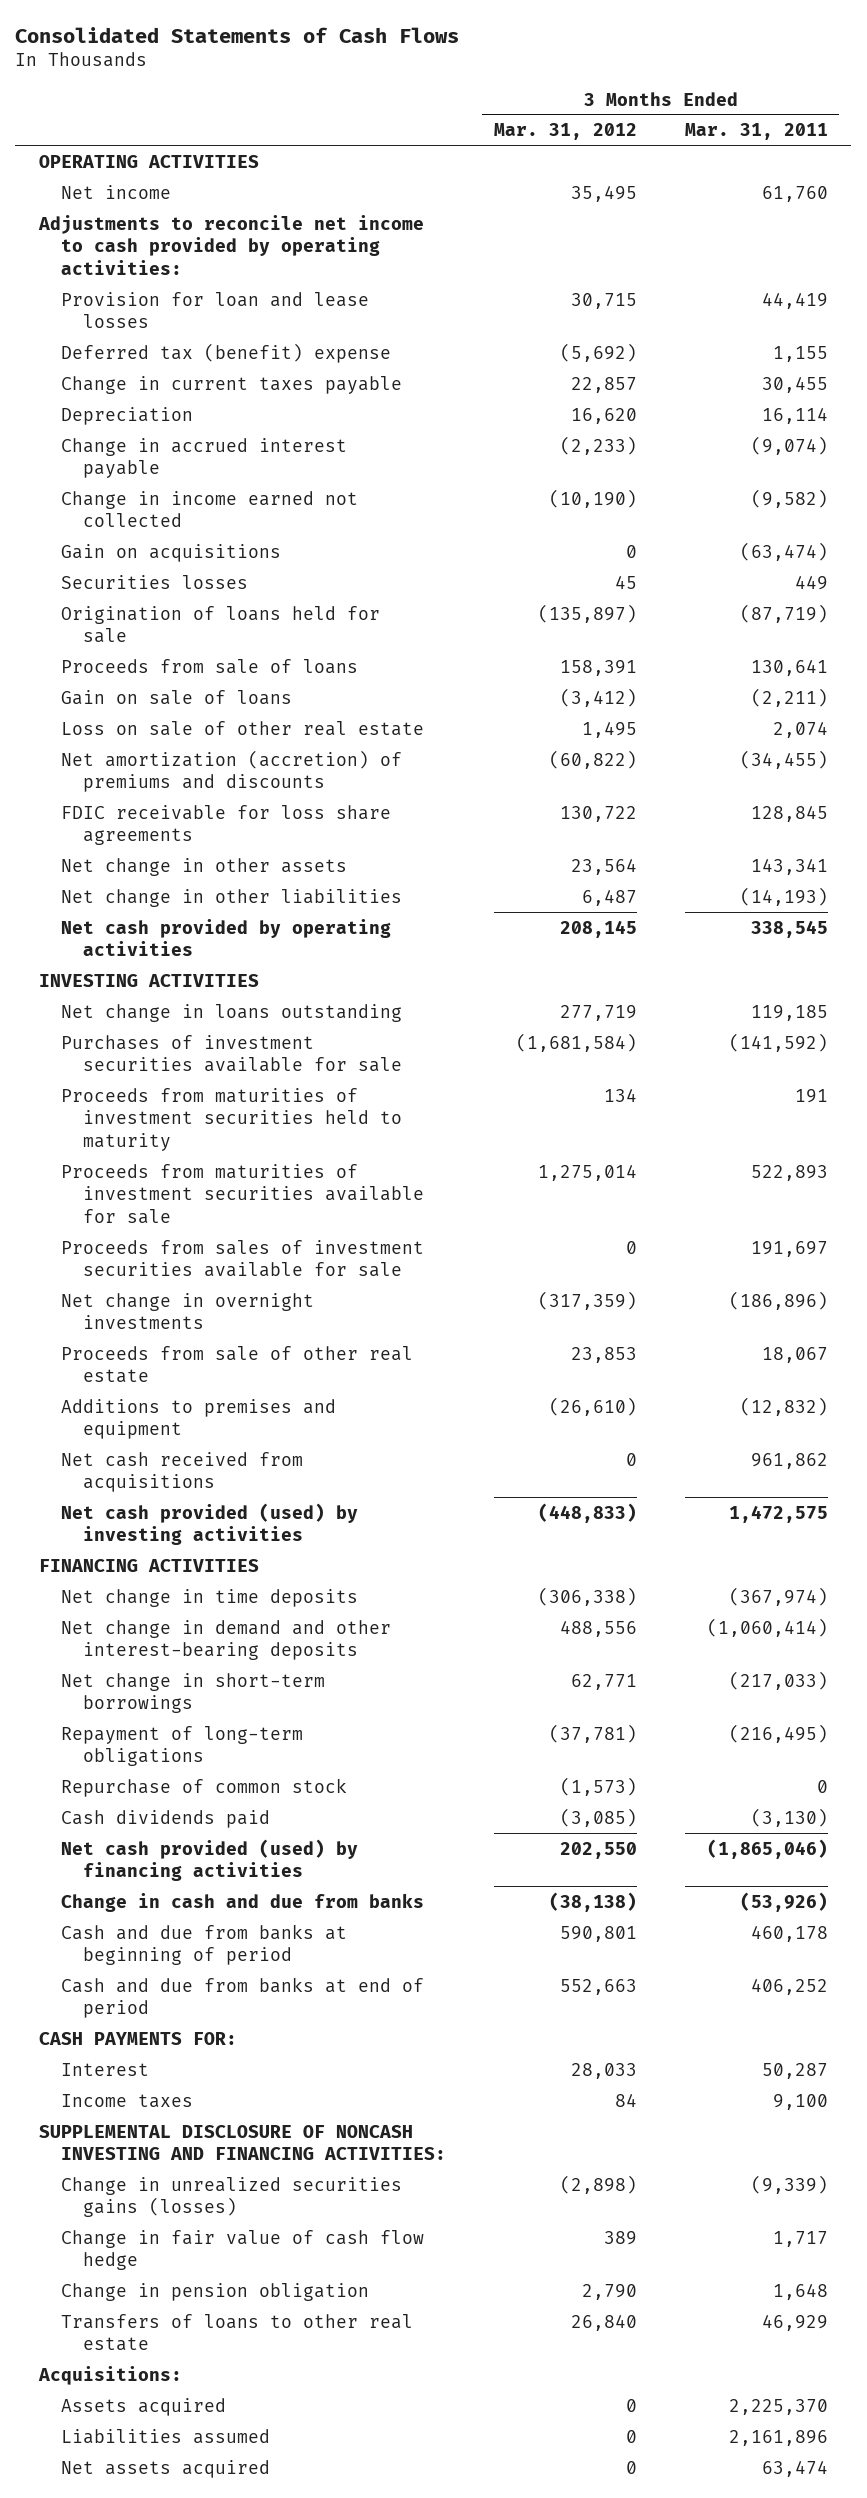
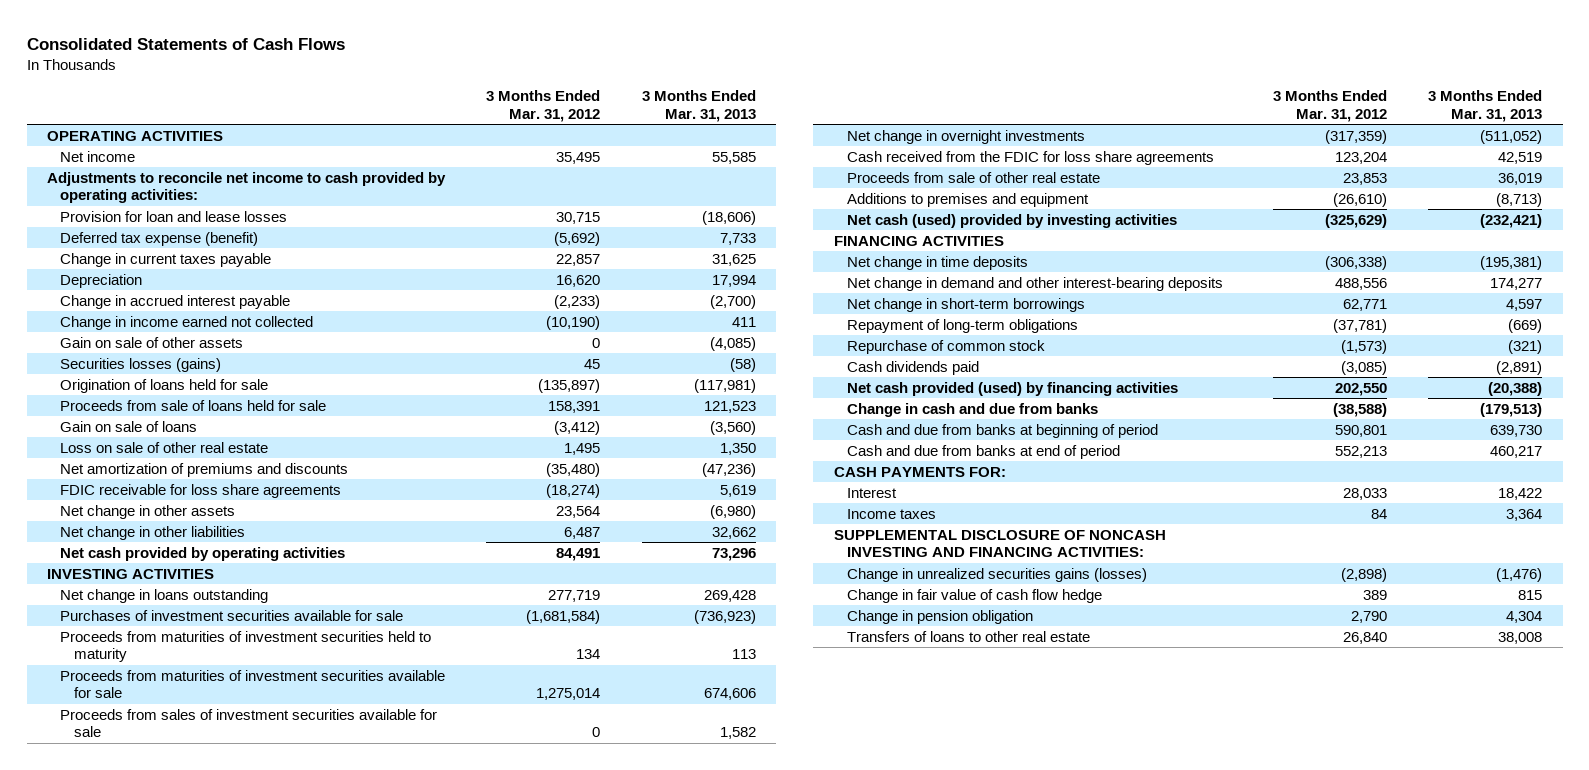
[684,123,828,141] Mar. 31, 2011 -> none
none -> [641,90,756,122] 3 Months Ended Mar. 31, 2013
[61,342,392,363] Deferred tax (benefit) expense -> [60,231,259,246] Deferred tax expense (benefit)
[61,543,282,562] Gain on acquisitions -> none
none -> [60,336,244,348] Gain on sale of other assets
[61,574,249,589] Securities losses -> [60,357,222,372] Securities losses (gains)
[61,658,359,674] Proceeds from sale of loans -> [60,399,327,411] Proceeds from sale of loans held for sale
[61,749,403,793] Net amortization (accretion) of premiums and discounts -> [60,462,349,477] Net amortization of premiums and discounts
[548,749,637,769] (60,822) -> [546,462,601,477] (35,480)
[559,805,637,822] 130,722 -> [546,483,601,498] (18,274)
[559,919,637,938] 208,145 -> [556,547,601,561] 84,491
none -> [847,150,1215,165] Cash received from the FDIC for loss share agreements
[61,1451,304,1493] Net cash received from acquisitions -> none
[61,1502,359,1546] Net cash provided (used) by investing activities -> [847,213,1178,228] Net cash (used) provided by investing activities
[537,1502,637,1523] (448,833) -> [1325,213,1388,228] (325,629)
[548,1891,637,1912] (38,138) -> [1333,402,1388,417] (38,588)
[559,1978,637,1995] 552,663 -> [1335,445,1388,458] 552,213
[38,2365,183,2385] Acquisitions: -> none
[61,2397,227,2416] Assets acquired -> none
[61,2428,271,2444] Liabilities assumed -> none
[61,2459,271,2478] Net assets acquired -> none

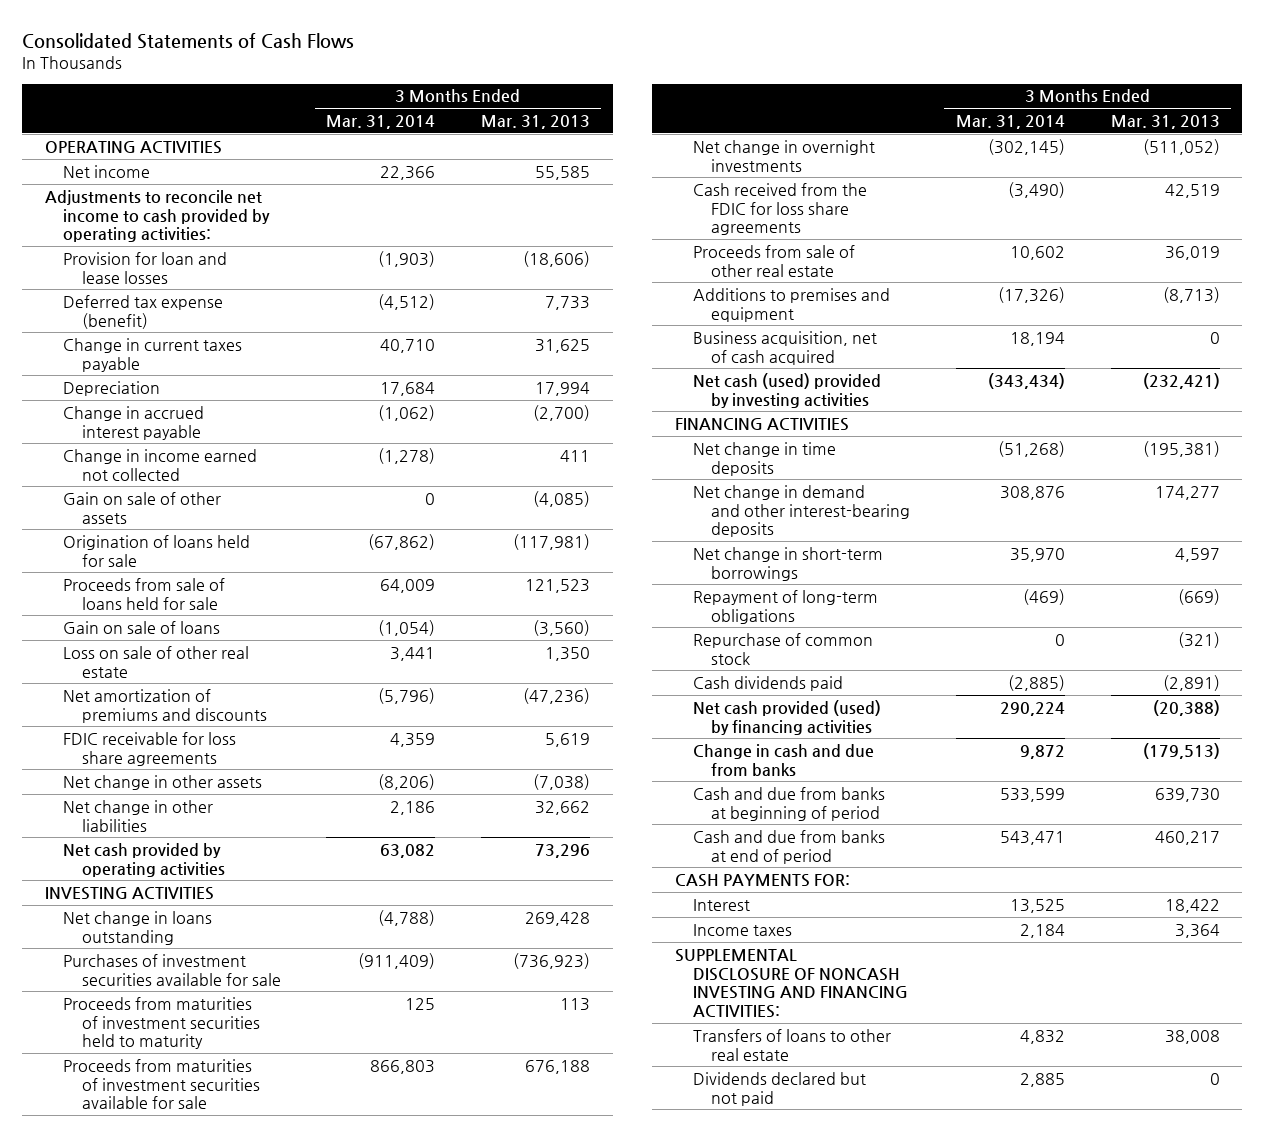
[486,90,601,122] 3 Months Ended Mar. 31, 2012 -> none
none -> [326,115,436,130] Mar. 31, 2014
[60,357,222,372] Securities losses (gains) -> none
[709,504,756,519] (6,980) -> [532,773,590,790] (7,038)
[60,708,438,738] Proceeds from sales of investment securities available for sale -> none
[703,688,756,701] 674,606 -> [524,1059,590,1074] 676,188
none -> [692,330,877,365] Business acquisition, net of cash acquired
[847,567,1148,582] Change in unrealized securities gains (losses) -> none
[847,588,1103,603] Change in fair value of cash flow hedge -> none
[847,609,1034,624] Change in pension obligation -> none
none -> [692,1071,866,1106] Dividends declared but not paid

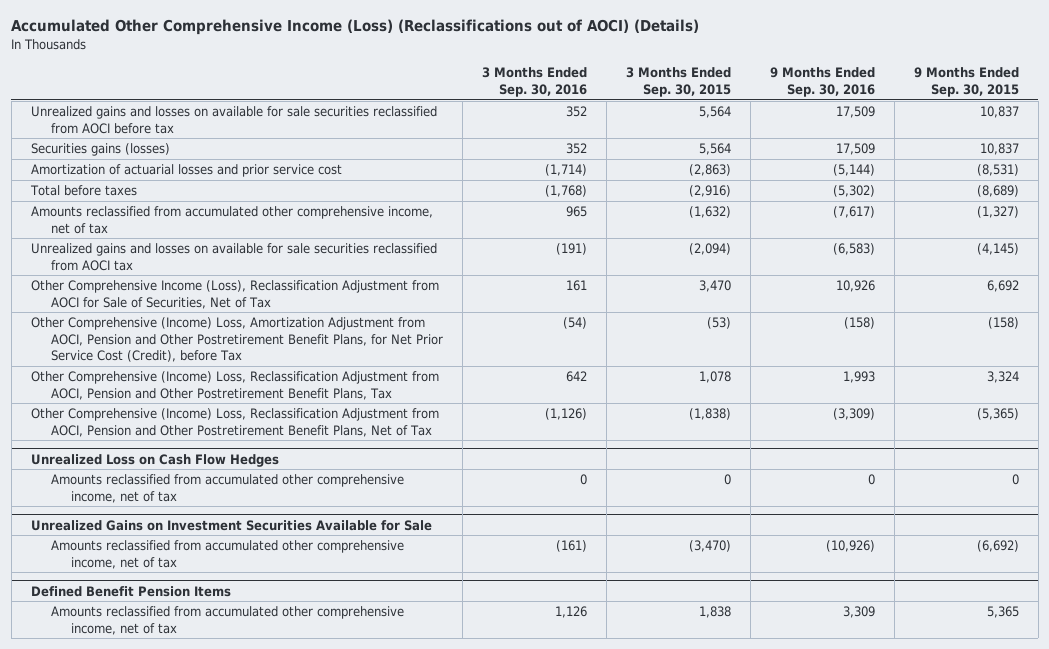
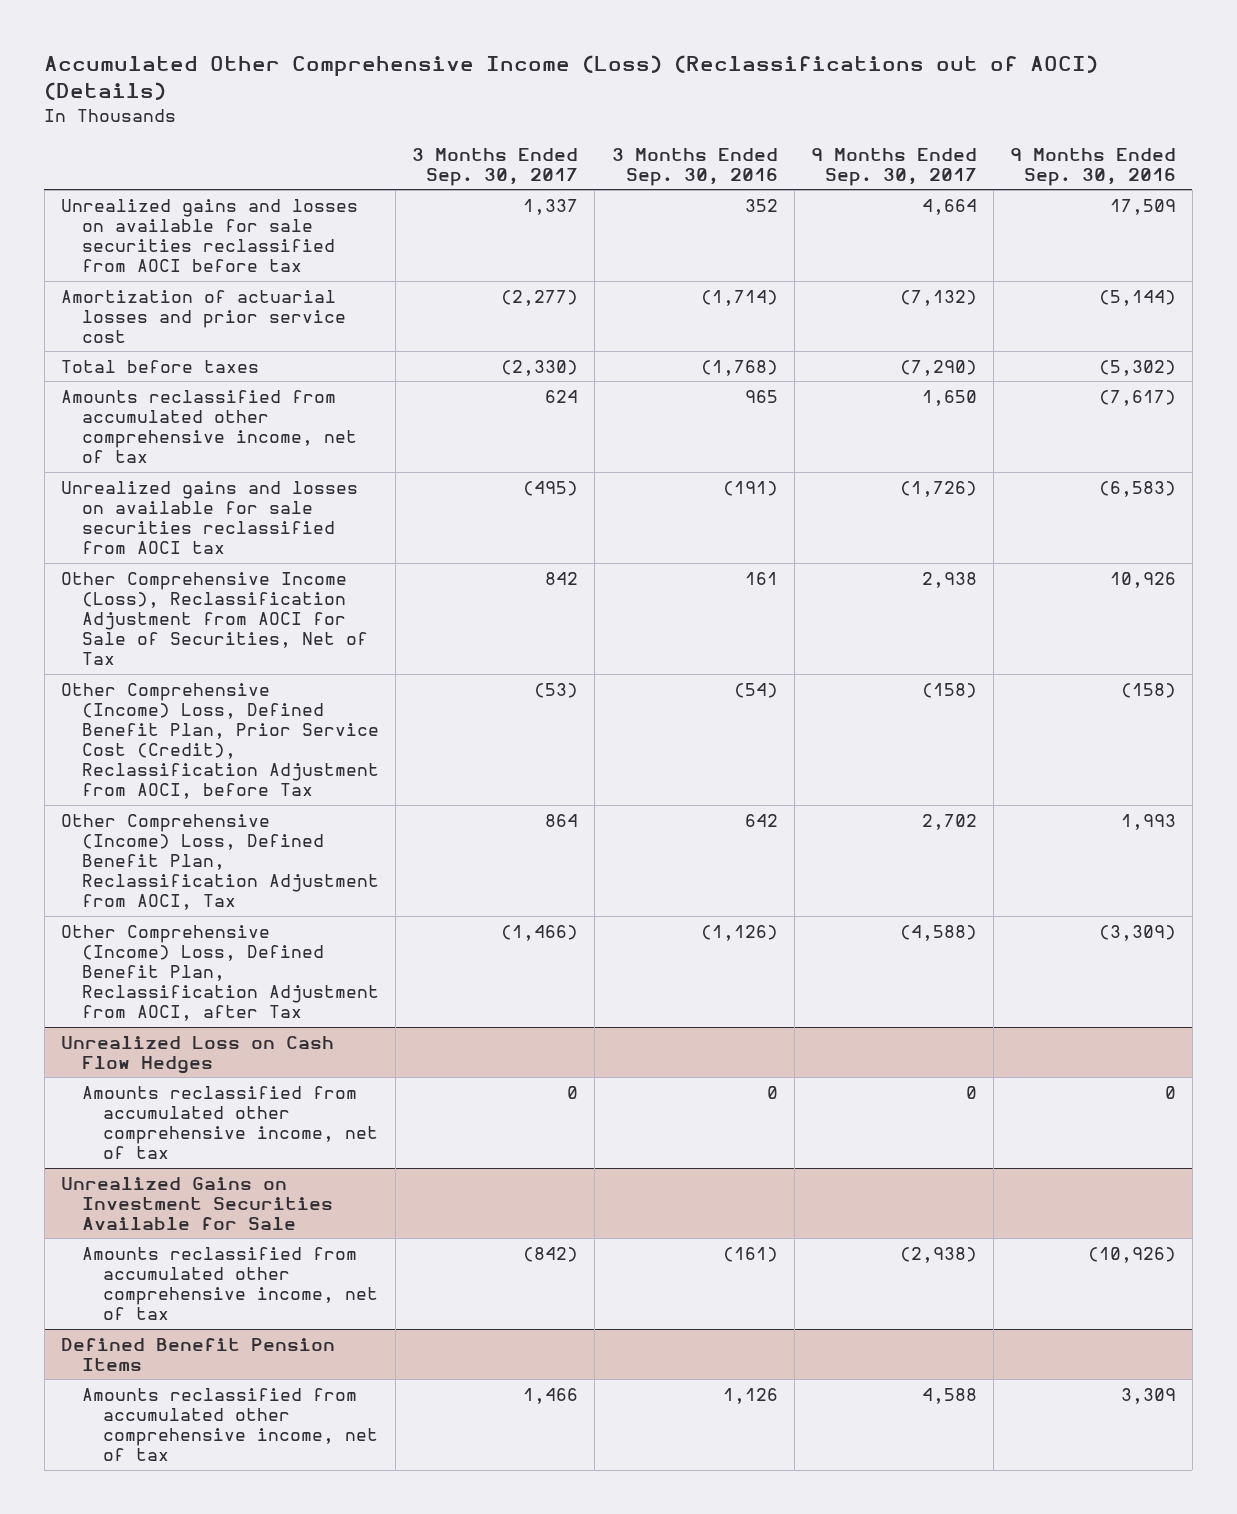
[625,67,731,97] 3 Months Ended Sep. 30, 2015 -> none
[913,67,1019,97] 9 Months Ended Sep. 30, 2015 -> none
none -> [412,147,579,186] 3 Months Ended Sep. 30, 2017
none -> [810,147,977,186] 9 Months Ended Sep. 30, 2017
[30,143,170,157] Securities gains (losses) -> none
[30,317,443,363] Other Comprehensive (Income) Loss, Amortization Adjustment from AOCI, Pension and Other Postretirement Benefit Plans, for Net Prior Service Cost (Credit), before Tax -> [61,682,380,800] Other Comprehensive (Income) Loss, Defined Benefit Plan, Prior Service Cost (Credit), Reclassification Adjustment from AOCI, before Tax
[30,371,439,400] Other Comprehensive (Income) Loss, Reclassification Adjustment from AOCI, Pension and Other Postretirement Benefit Plans, Tax -> [61,813,380,911] Other Comprehensive (Income) Loss, Defined Benefit Plan, Reclassification Adjustment from AOCI, Tax
[30,408,439,437] Other Comprehensive (Income) Loss, Reclassification Adjustment from AOCI, Pension and Other Postretirement Benefit Plans, Net of Tax -> [61,924,380,1022] Other Comprehensive (Income) Loss, Defined Benefit Plan, Reclassification Adjustment from AOCI, after Tax

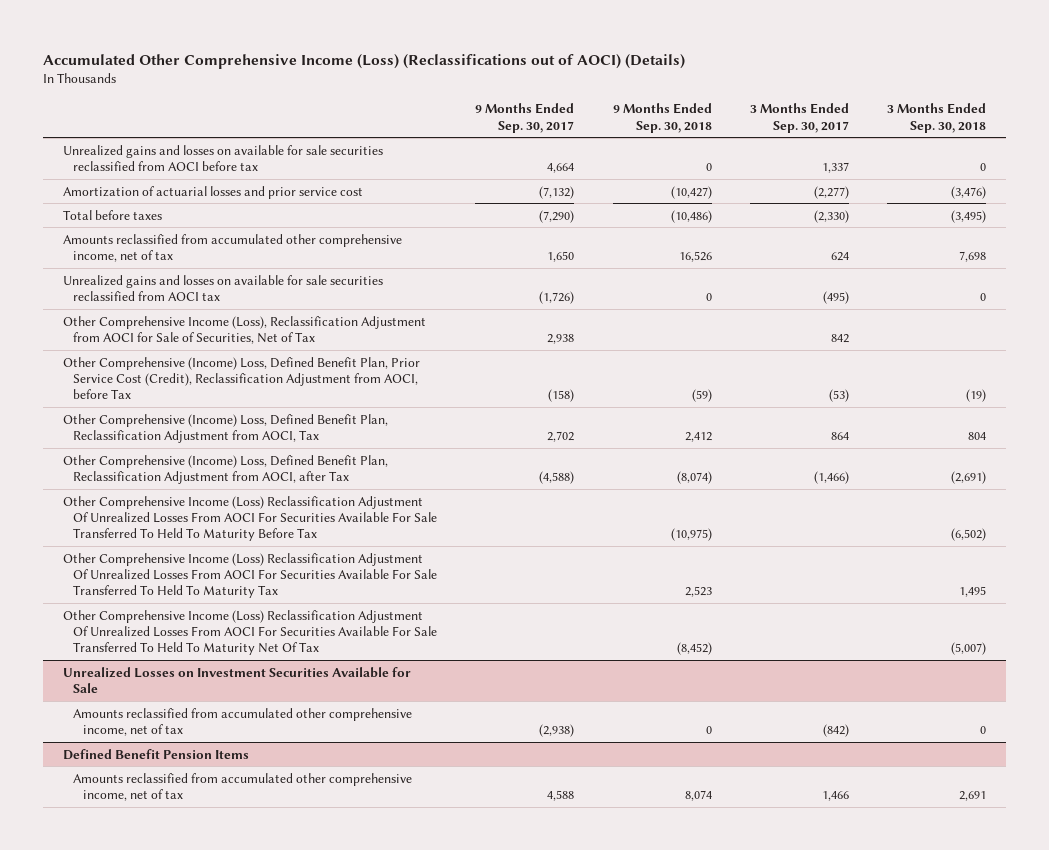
[611,147,778,186] 3 Months Ended Sep. 30, 2016 -> none
[1009,147,1176,186] 9 Months Ended Sep. 30, 2016 -> none
none -> [612,103,712,133] 9 Months Ended Sep. 30, 2018
none -> [887,103,987,133] 3 Months Ended Sep. 30, 2018
[61,1035,335,1074] Unrealized Loss on Cash Flow Hedges -> none
[82,1085,379,1160] Amounts reclassified from accumulated other comprehensive income, net of tax -> none
none -> [62,495,437,542] Other Comprehensive Income (Loss) Reclassification Adjustment Of Unrealized Losses From AOCI For Securities Available For Sale Transferred To Held To Maturity Before Tax
none -> [62,552,437,599] Other Comprehensive Income (Loss) Reclassification Adjustment Of Unrealized Losses From AOCI For Securities Available For Sale Transferred To Held To Maturity Tax
none -> [62,609,437,656] Other Comprehensive Income (Loss) Reclassification Adjustment Of Unrealized Losses From AOCI For Securities Available For Sale Transferred To Held To Maturity Net Of Tax
[61,1176,334,1230] Unrealized Gains on Investment Securities Available for Sale -> [62,666,411,693] Unrealized Losses on Investment Securities Available for Sale

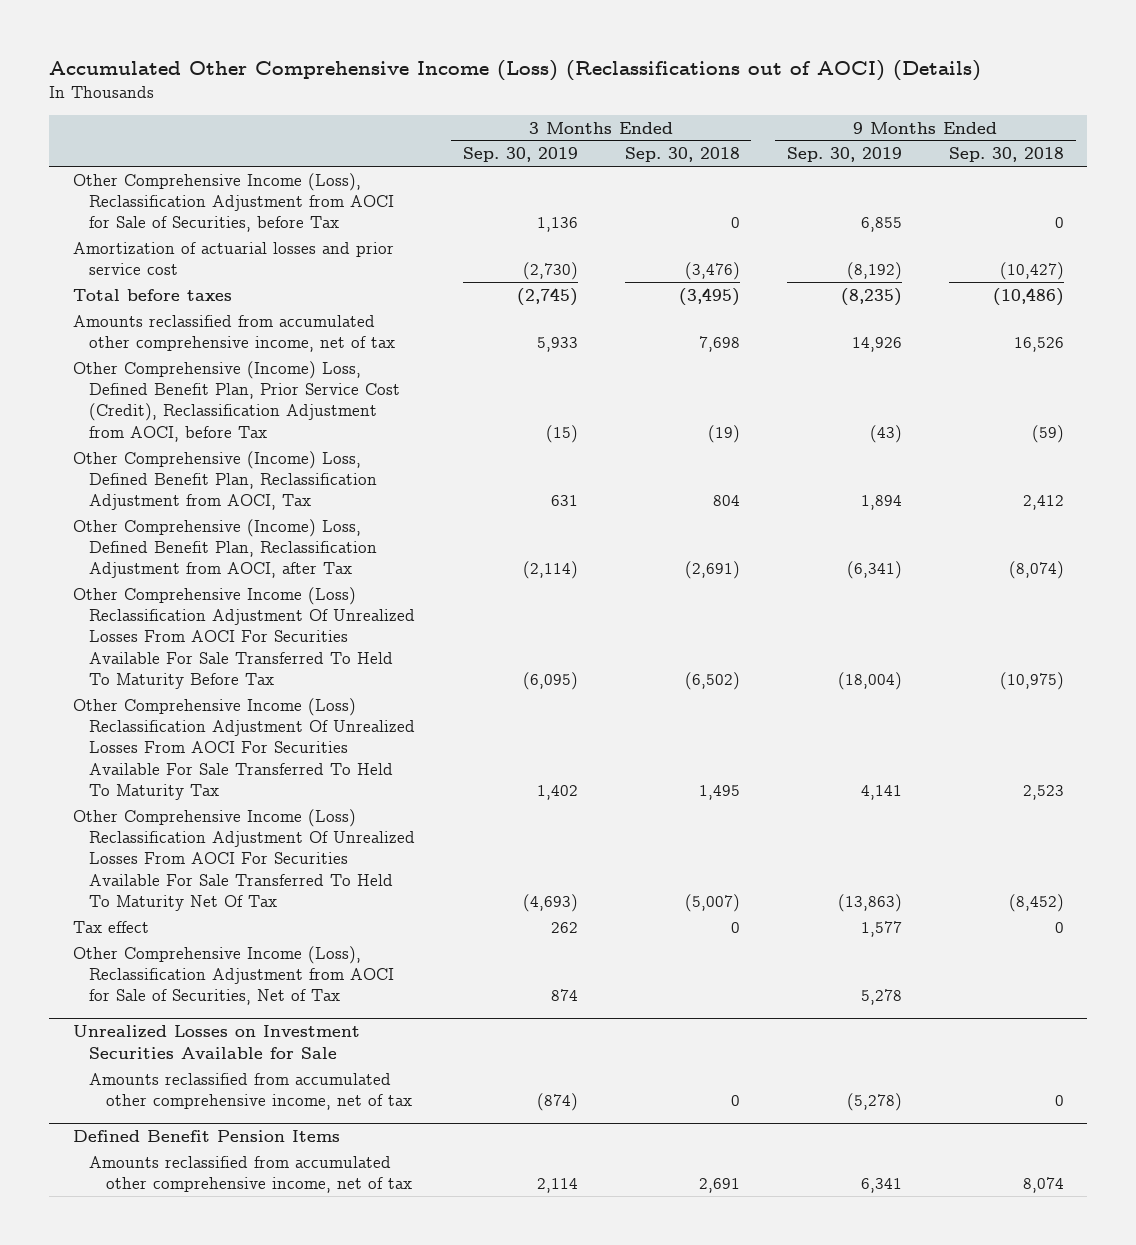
[475,103,575,133] 9 Months Ended Sep. 30, 2017 -> none
[750,103,850,133] 3 Months Ended Sep. 30, 2017 -> none
none -> [462,147,578,163] Sep. 30, 2019
none -> [786,147,902,163] Sep. 30, 2019
[62,144,383,171] Unrealized gains and losses on available for sale securities reclassified from AOCI before tax -> [72,172,395,233] Other Comprehensive Income (Loss), Reclassification Adjustment from AOCI for Sale of Securities, before Tax
[62,274,383,301] Unrealized gains and losses on available for sale securities reclassified from AOCI tax -> none
none -> [72,920,149,933] Tax effect
[62,315,426,344] Other Comprehensive Income (Loss), Reclassification Adjustment from AOCI for Sale of Securities, Net of Tax -> [72,945,395,1006] Other Comprehensive Income (Loss), Reclassification Adjustment from AOCI for Sale of Securities, Net of Tax

